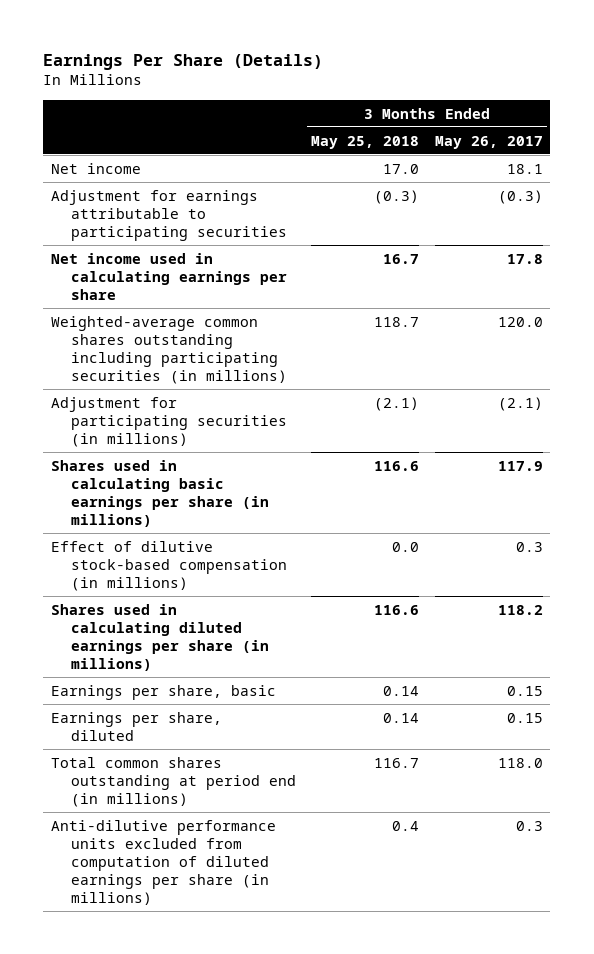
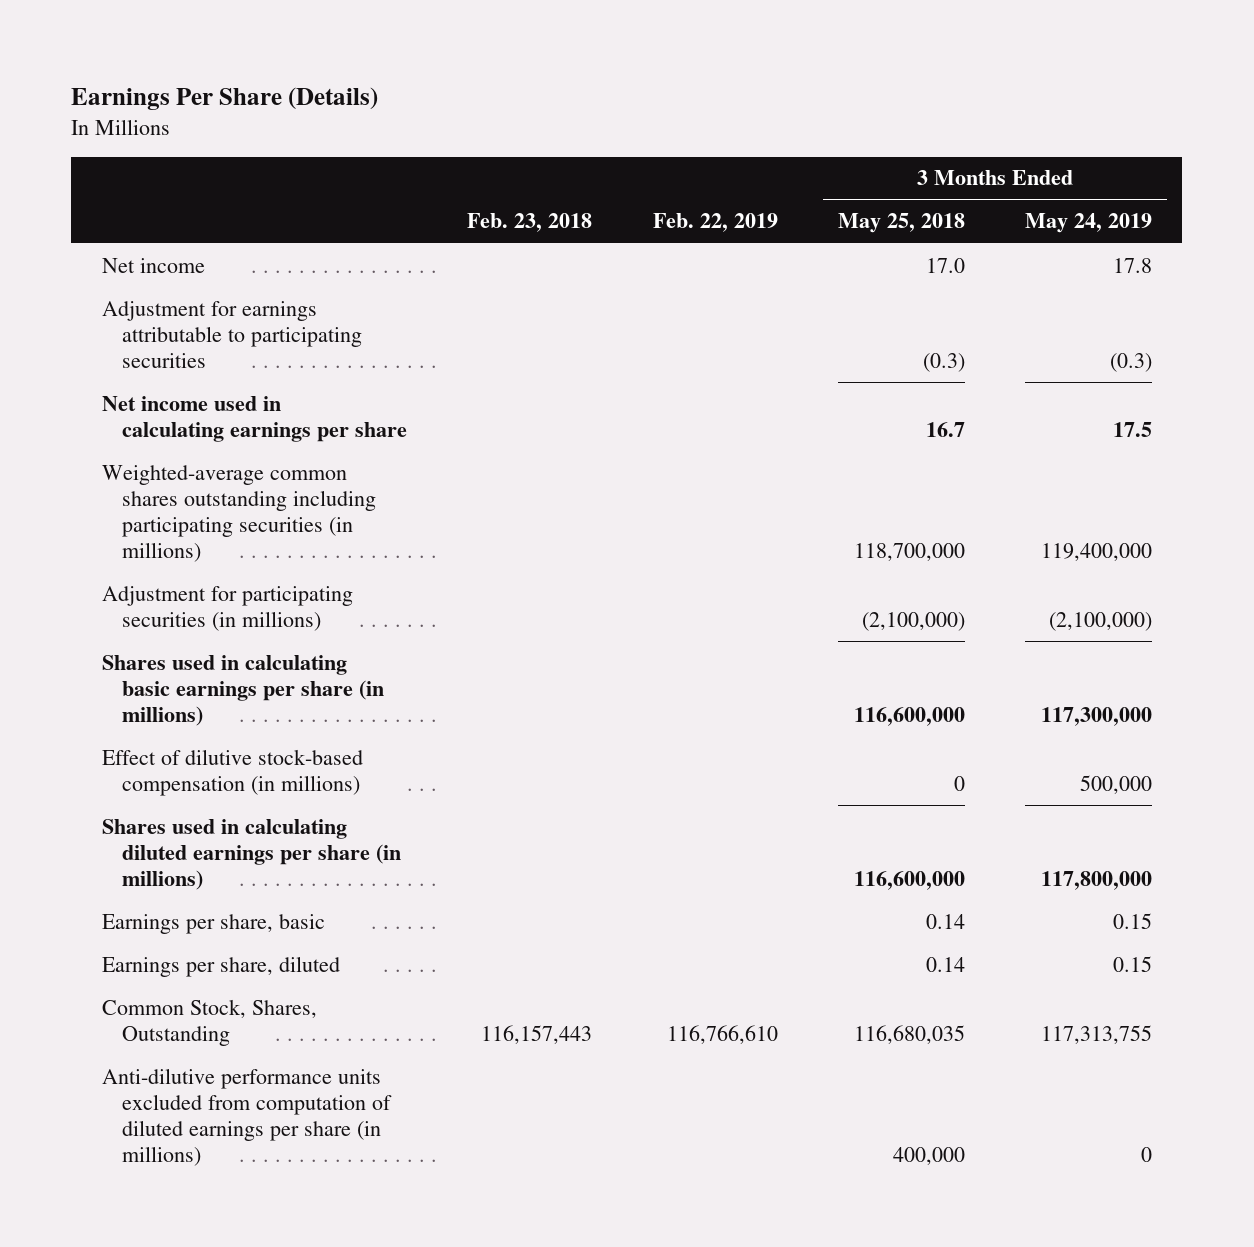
[434,135,543,149] May 26, 2017 -> none
none -> [467,213,593,233] Feb. 23, 2018
none -> [652,213,778,233] Feb. 22, 2019
none -> [1025,213,1153,234] May 24, 2019
[374,316,420,327] 118.7 -> [853,543,965,562] 118,700,000
[374,396,420,411] (2.1) -> [861,611,965,631] (2,100,000)
[374,460,420,471] 116.6 -> [853,706,965,726] 116,600,000
[392,541,420,552] 0.0 -> [953,775,965,791] 0
[374,604,420,615] 116.6 -> [853,870,965,890] 116,600,000
[51,756,296,807] Total common shares outstanding at period end (in millions) -> [101,998,317,1046] Common Stock, Shares, Outstanding
[374,757,420,768] 116.7 -> [853,1024,965,1044] 116,680,035
[392,820,420,831] 0.4 -> [892,1147,965,1166] 400,000

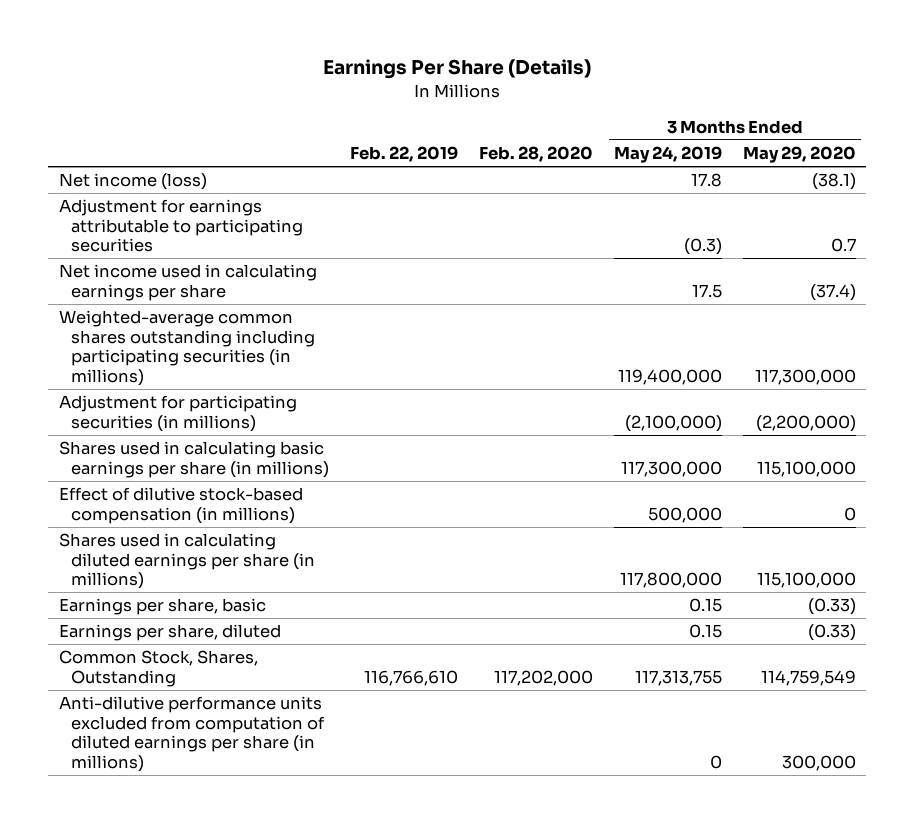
[467,213,593,233] Feb. 23, 2018 -> none
[837,213,965,234] May 25, 2018 -> none
none -> [479,146,594,163] Feb. 28, 2020
none -> [742,146,856,164] May 29, 2020
[101,257,205,273] Net income -> [58,173,207,191] Net income (loss)

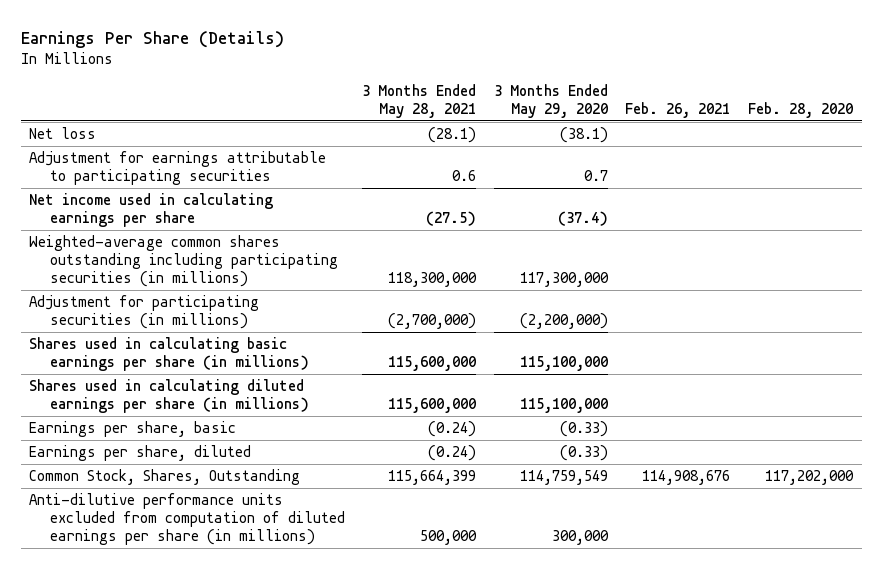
[350,146,459,163] Feb. 22, 2019 -> none
[614,146,723,164] May 24, 2019 -> none
none -> [362,84,477,119] 3 Months Ended May 28, 2021
none -> [625,102,731,119] Feb. 26, 2021
[58,173,207,191] Net income (loss) -> [29,127,97,140] Net loss
[58,487,303,524] Effect of dilutive stock-based compensation (in millions) -> none

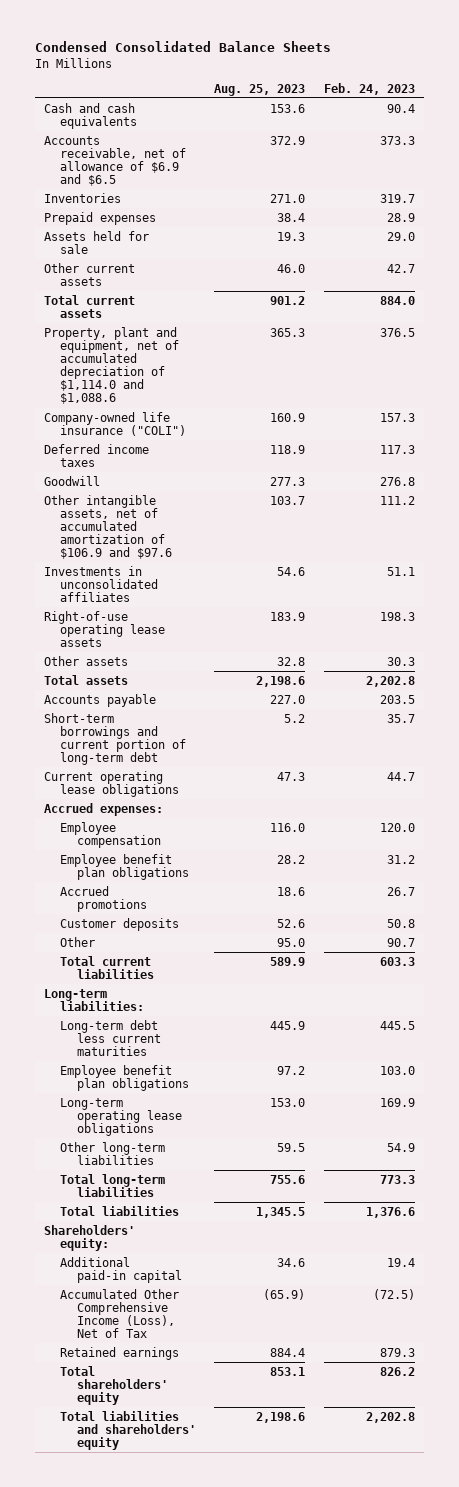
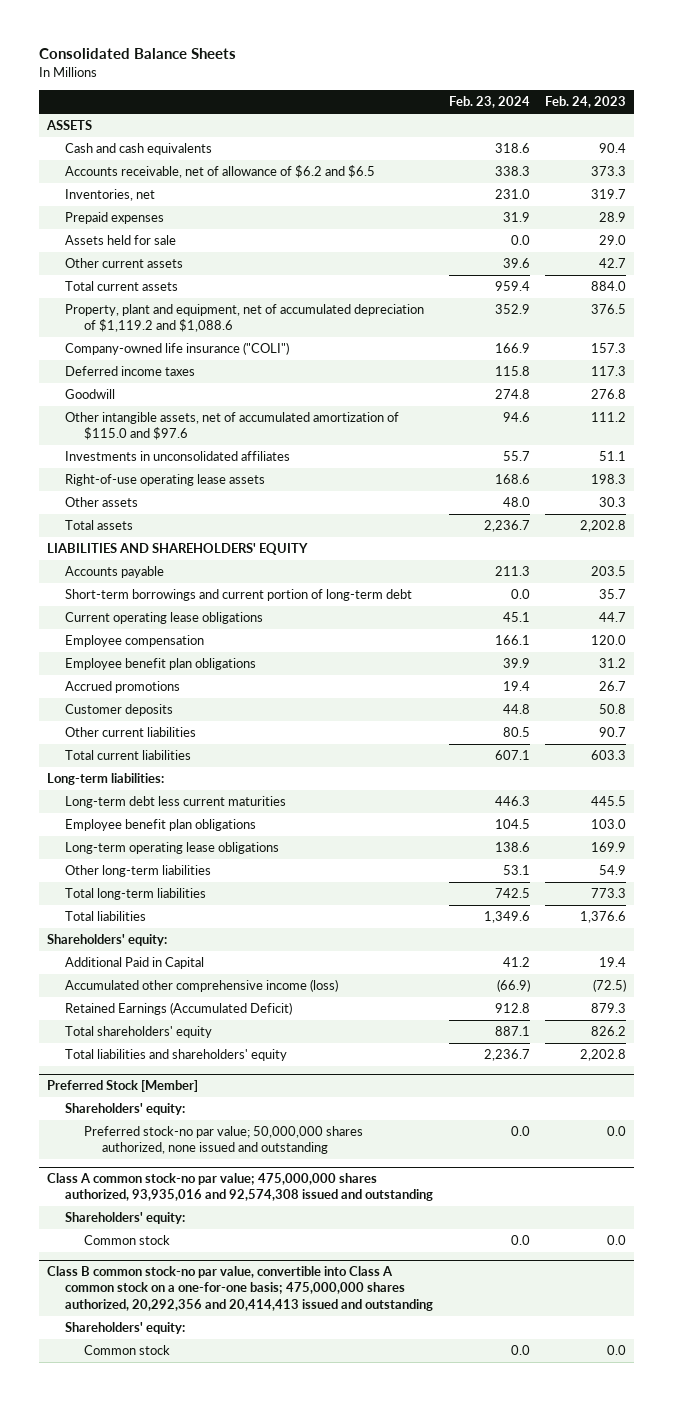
[34,41,331,53] Condensed Consolidated Balance Sheets -> [39,48,237,60] Consolidated Balance Sheets
[214,83,306,96] Aug. 25, 2023 -> none
none -> [448,96,530,109] Feb. 23, 2024
none -> [45,120,92,131] ASSETS
[44,135,187,186] Accounts receivable, net of allowance of $6.9 and $6.5 -> [65,165,376,179] Accounts receivable, net of allowance of $6.2 and $6.5
[44,192,122,203] Inventories -> [65,189,156,202] Inventories, net
[44,326,180,405] Property, plant and equipment, net of accumulated depreciation of $1,114.0 and $1,088.6 -> [65,304,425,333] Property, plant and equipment, net of accumulated depreciation of $1,119.2 and $1,088.6
[44,494,173,560] Other intangible assets, net of accumulated amortization of $106.9 and $97.6 -> [65,412,400,441] Other intangible assets, net of accumulated amortization of $115.0 and $97.6
none -> [46,543,308,556] LIABILITIES AND SHAREHOLDERS' EQUITY
[44,802,164,816] Accrued expenses: -> none
[60,936,96,947] Other -> none
none -> [65,727,197,738] Other current liabilities
[60,1256,182,1283] Additional paid-in capital -> [65,957,205,970] Additional Paid in Capital
[60,1288,180,1338] Accumulated Other Comprehensive Income (Loss), Net of Tax -> [65,979,339,993] Accumulated other comprehensive income (loss)
[60,1346,180,1360] Retained earnings -> [65,1002,293,1016] Retained Earnings (Accumulated Deficit)
none -> [46,1080,198,1093] Preferred Stock [Member]
none -> [65,1103,186,1116] Shareholders' equity:
none -> [83,1126,363,1155] Preferred stock-no par value; 50,000,000 shares authorized, none issued and outstanding
none -> [46,1173,434,1202] Class A common stock-no par value; 475,000,000 shares authorized, 93,935,016 and 92,574,308 issued and outstanding
none -> [65,1212,186,1225] Shareholders' equity:
none -> [83,1235,170,1246] Common stock
none -> [46,1266,434,1311] Class B common stock-no par value, convertible into Class A common stock on a one-for-one basis; 475,000,000 shares authorized, 20,292,356 and 20,414,413 issued and outstanding
none -> [65,1322,186,1335] Shareholders' equity:
none -> [83,1345,170,1356] Common stock

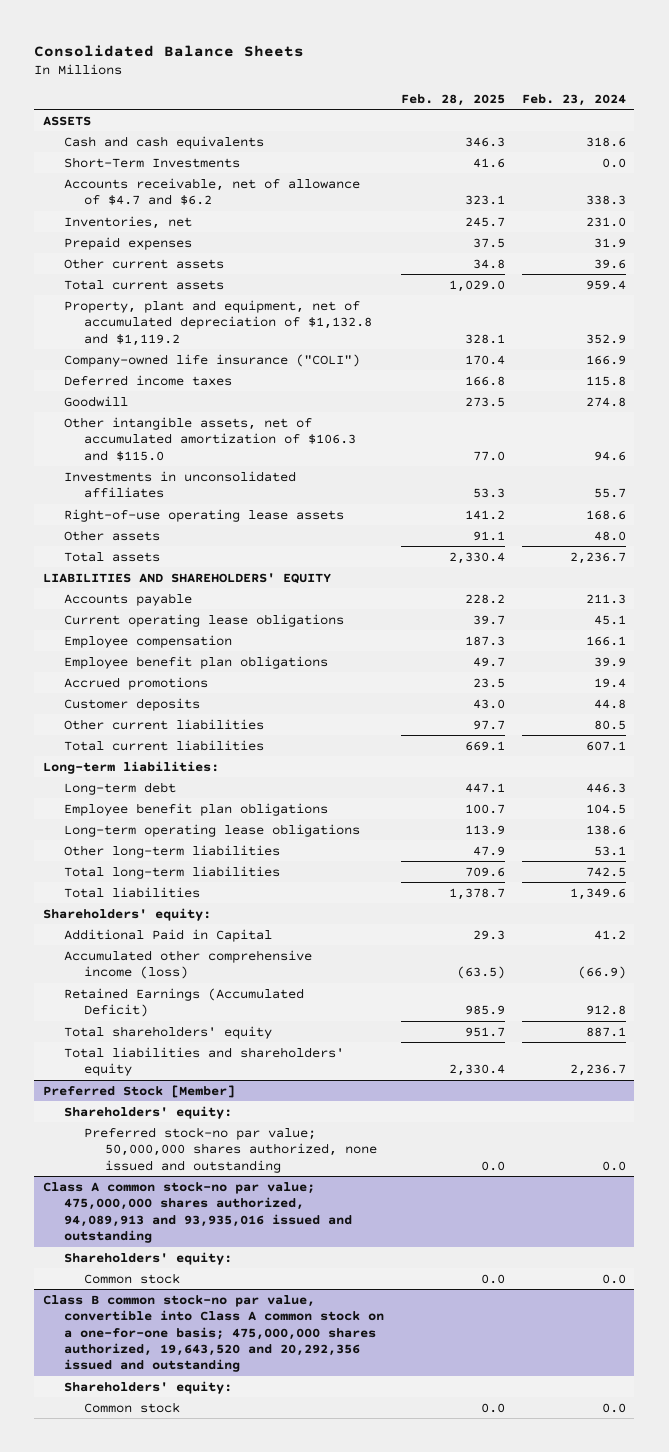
[544,96,626,109] Feb. 24, 2023 -> none
none -> [400,93,505,106] Feb. 28, 2025
none -> [63,156,240,168] Short-Term Investments
[65,165,376,179] Accounts receivable, net of allowance of $6.2 and $6.5 -> [63,177,360,206] Accounts receivable, net of allowance of $4.7 and $6.2
[65,235,177,246] Assets held for sale -> none
[65,304,425,333] Property, plant and equipment, net of accumulated depreciation of $1,119.2 and $1,088.6 -> [63,299,373,346] Property, plant and equipment, net of accumulated depreciation of $1,132.8 and $1,119.2
[65,412,400,441] Other intangible assets, net of accumulated amortization of $115.0 and $97.6 -> [63,416,357,461] Other intangible assets, net of accumulated amortization of $106.3 and $115.0
[65,589,413,602] Short-term borrowings and current portion of long-term debt -> none
[65,796,287,809] Long-term debt less current maturities -> [63,781,176,795] Long-term debt
[46,1173,434,1202] Class A common stock-no par value; 475,000,000 shares authorized, 93,935,016 and 92,574,308 issued and outstanding -> [42,1181,352,1244] Class A common stock-no par value; 475,000,000 shares authorized, 94,089,913 and 93,935,016 issued and outstanding
[46,1266,434,1311] Class B common stock-no par value, convertible into Class A common stock on a one-for-one basis; 475,000,000 shares authorized, 20,292,356 and 20,414,413 issued and outstanding -> [42,1294,384,1373] Class B common stock-no par value, convertible into Class A common stock on a one-for-one basis; 475,000,000 shares authorized, 19,643,520 and 20,292,356 issued and outstanding

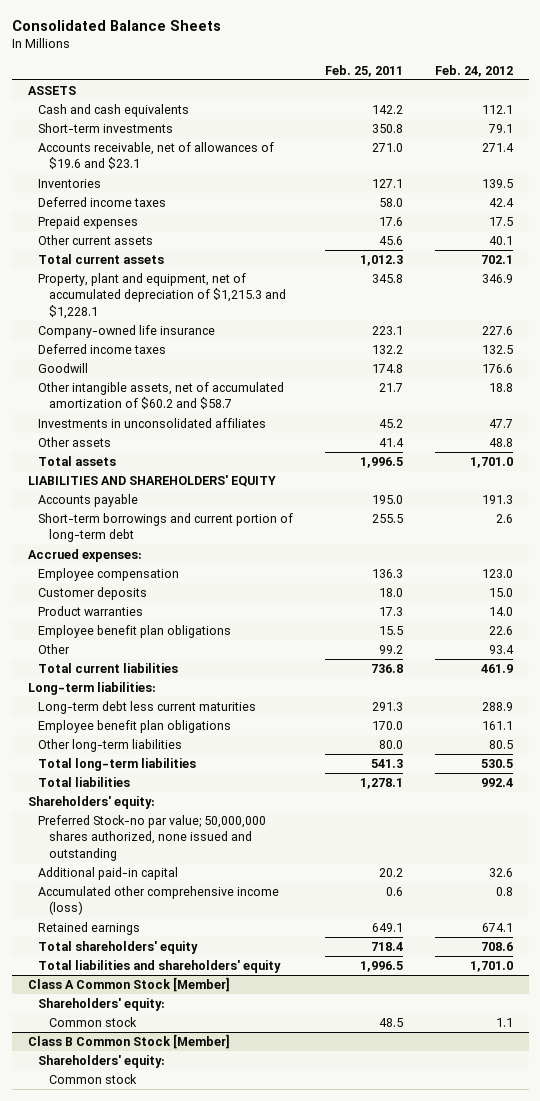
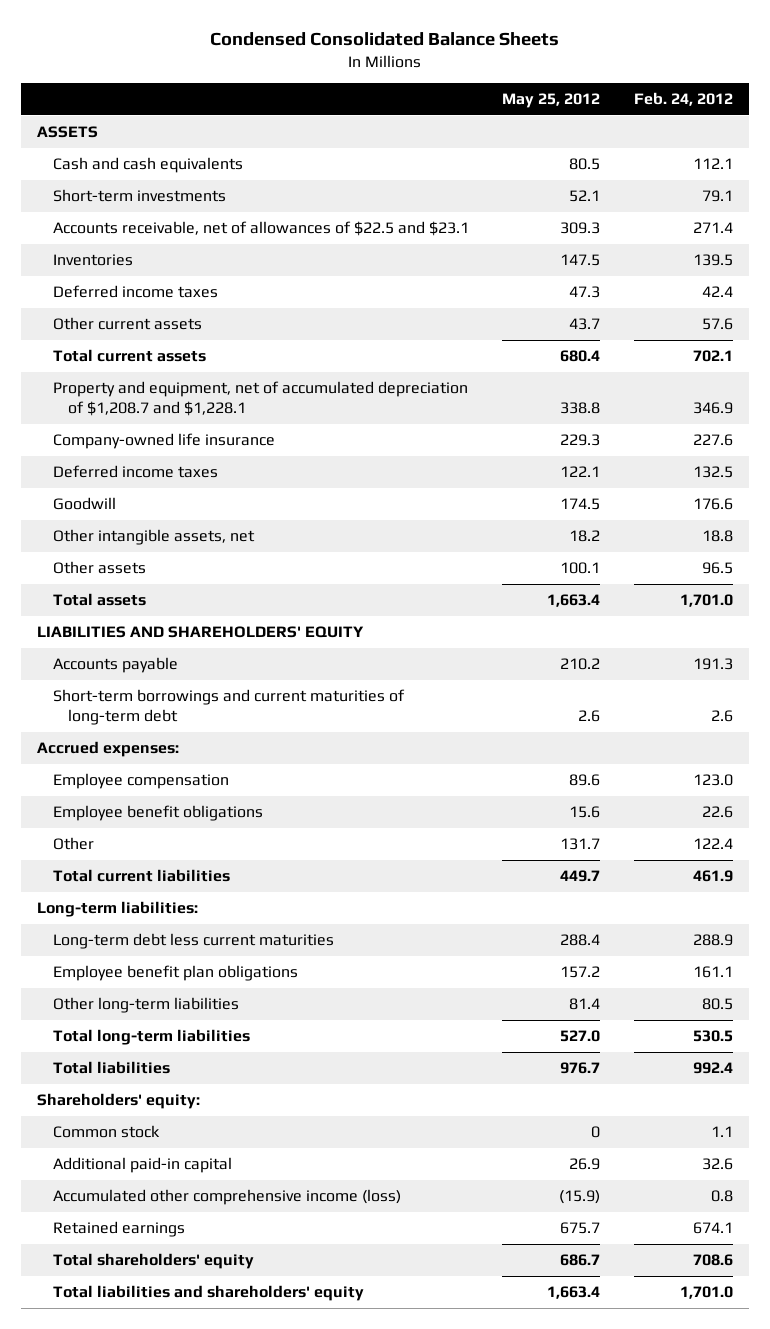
[11,20,221,32] Consolidated Balance Sheets -> [210,32,560,47] Condensed Consolidated Balance Sheets
[325,64,404,77] Feb. 25, 2011 -> none
none -> [502,92,601,108] May 25, 2012
[38,142,275,170] Accounts receivable, net of allowances of $19.6 and $23.1 -> [52,221,469,237] Accounts receivable, net of allowances of $22.5 and $23.1
[38,216,139,230] Prepaid expenses -> none
[488,236,513,246] 40.1 -> [701,318,733,331] 57.6
[38,273,287,319] Property, plant and equipment, net of accumulated depreciation of $1,215.3 and $1,228.1 -> [52,381,468,417] Property and equipment, net of accumulated depreciation of $1,208.7 and $1,228.1
[38,418,267,429] Investments in unconsolidated affiliates -> none
[38,382,285,410] Other intangible assets, net of accumulated amortization of $60.2 and $58.7 -> [52,529,255,546] Other intangible assets, net
[488,438,513,448] 48.8 -> [701,562,733,575] 96.5
[38,513,294,543] Short-term borrowings and current portion of long-term debt -> [52,689,405,726] Short-term borrowings and current maturities of long-term debt
[38,587,148,601] Customer deposits -> none
[38,606,144,617] Product warranties -> none
[38,625,232,639] Employee benefit plan obligations -> [52,805,263,822] Employee benefit obligations
[488,645,514,655] 93.4 -> [692,838,733,850] 122.4
[38,815,267,861] Preferred Stock-no par value; 50,000,000 shares authorized, none issued and outstanding -> none
none -> [52,1125,160,1139] Common stock
[27,977,230,993] Class A Common Stock [Member] -> none
[38,998,166,1012] Shareholders' equity: -> none
[49,1017,138,1028] Common stock -> none
[27,1034,230,1050] Class B Common Stock [Member] -> none
[38,1055,166,1069] Shareholders' equity: -> none
[49,1074,138,1085] Common stock -> none

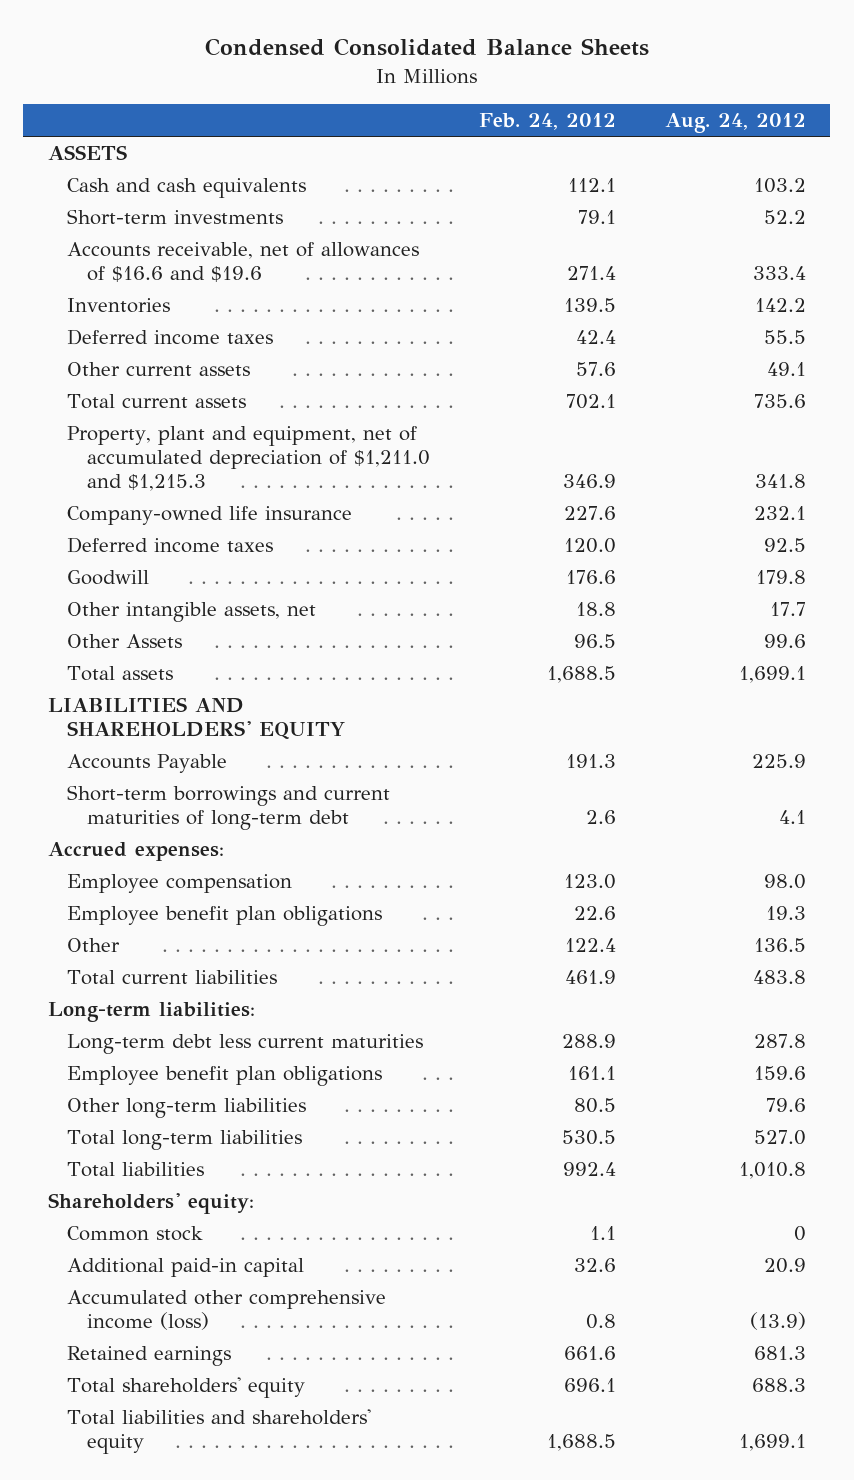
[502,92,601,108] May 25, 2012 -> none
none -> [664,113,806,134] Aug. 24, 2012
[52,221,469,237] Accounts receivable, net of allowances of $22.5 and $23.1 -> [67,242,420,283] Accounts receivable, net of allowances of $16.6 and $19.6
[52,381,468,417] Property and equipment, net of accumulated depreciation of $1,208.7 and $1,228.1 -> [67,426,430,492] Property, plant and equipment, net of accumulated depreciation of $1,211.0 and $1,215.3
[692,466,733,479] 132.5 -> [563,538,616,554] 120.0
[52,561,146,575] Other assets -> [67,634,183,649] Other Assets
[679,594,733,608] 1,701.0 -> [546,666,616,684] 1,688.5
[52,657,178,674] Accounts payable -> [67,754,228,774] Accounts Payable
[52,805,263,822] Employee benefit obligations -> [67,906,383,927] Employee benefit plan obligations
[692,1222,733,1235] 674.1 -> [563,1346,616,1361] 661.6
[692,1254,733,1267] 708.6 -> [563,1378,616,1393] 696.1
[679,1286,733,1300] 1,701.0 -> [546,1434,616,1452] 1,688.5

